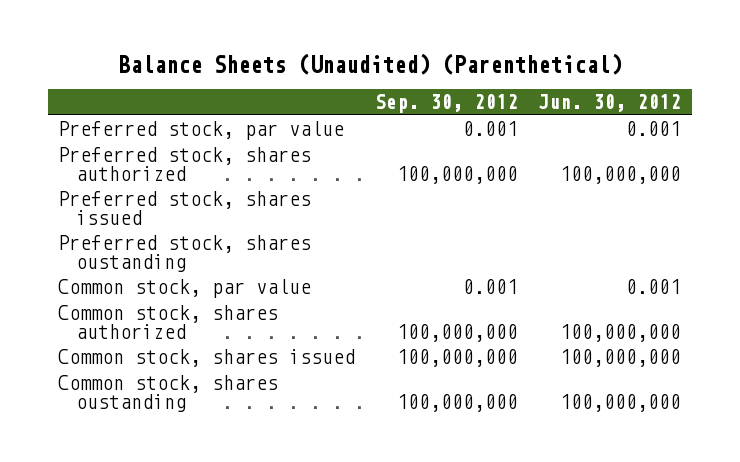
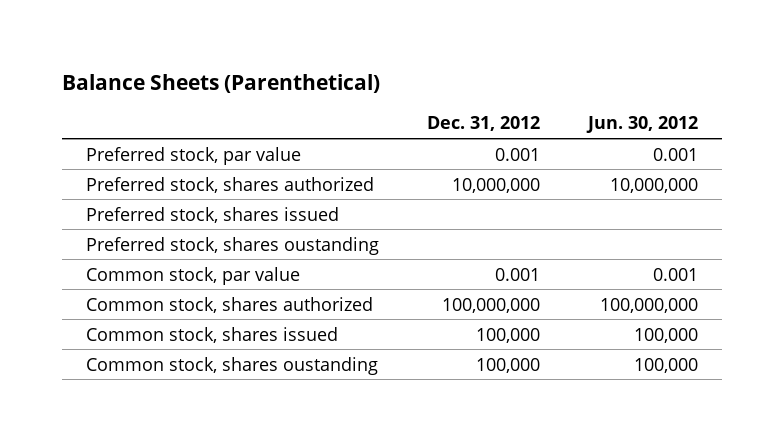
[117,53,622,76] Balance Sheets (Unaudited) (Parenthetical) -> [61,73,380,93] Balance Sheets (Parenthetical)
[375,94,519,114] Sep. 30, 2012 -> none
none -> [426,116,540,132] Dec. 31, 2012
[560,165,682,184] 100,000,000 -> [609,177,698,193] 10,000,000
[560,349,682,368] 100,000,000 -> [633,327,698,343] 100,000
[560,393,682,412] 100,000,000 -> [633,357,698,373] 100,000

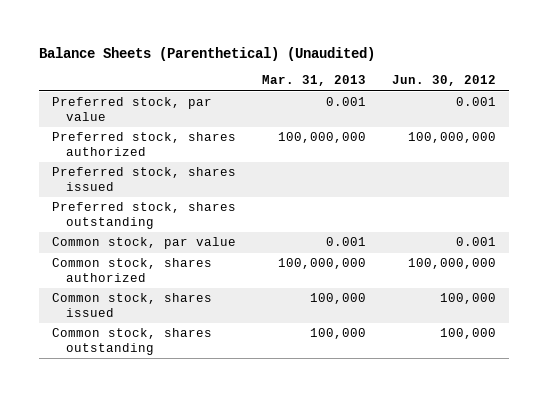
[61,73,380,93] Balance Sheets (Parenthetical) -> [38,46,375,61] Balance Sheets (Parenthetical) (Unaudited)
[426,116,540,132] Dec. 31, 2012 -> none
none -> [261,75,366,87] Mar. 31, 2013
[609,177,698,193] 10,000,000 -> [407,132,496,144] 100,000,000
[85,236,379,255] Preferred stock, shares oustanding -> [51,202,236,229] Preferred stock, shares outstanding
[85,356,378,375] Common stock, shares oustanding -> [51,328,212,355] Common stock, shares outstanding

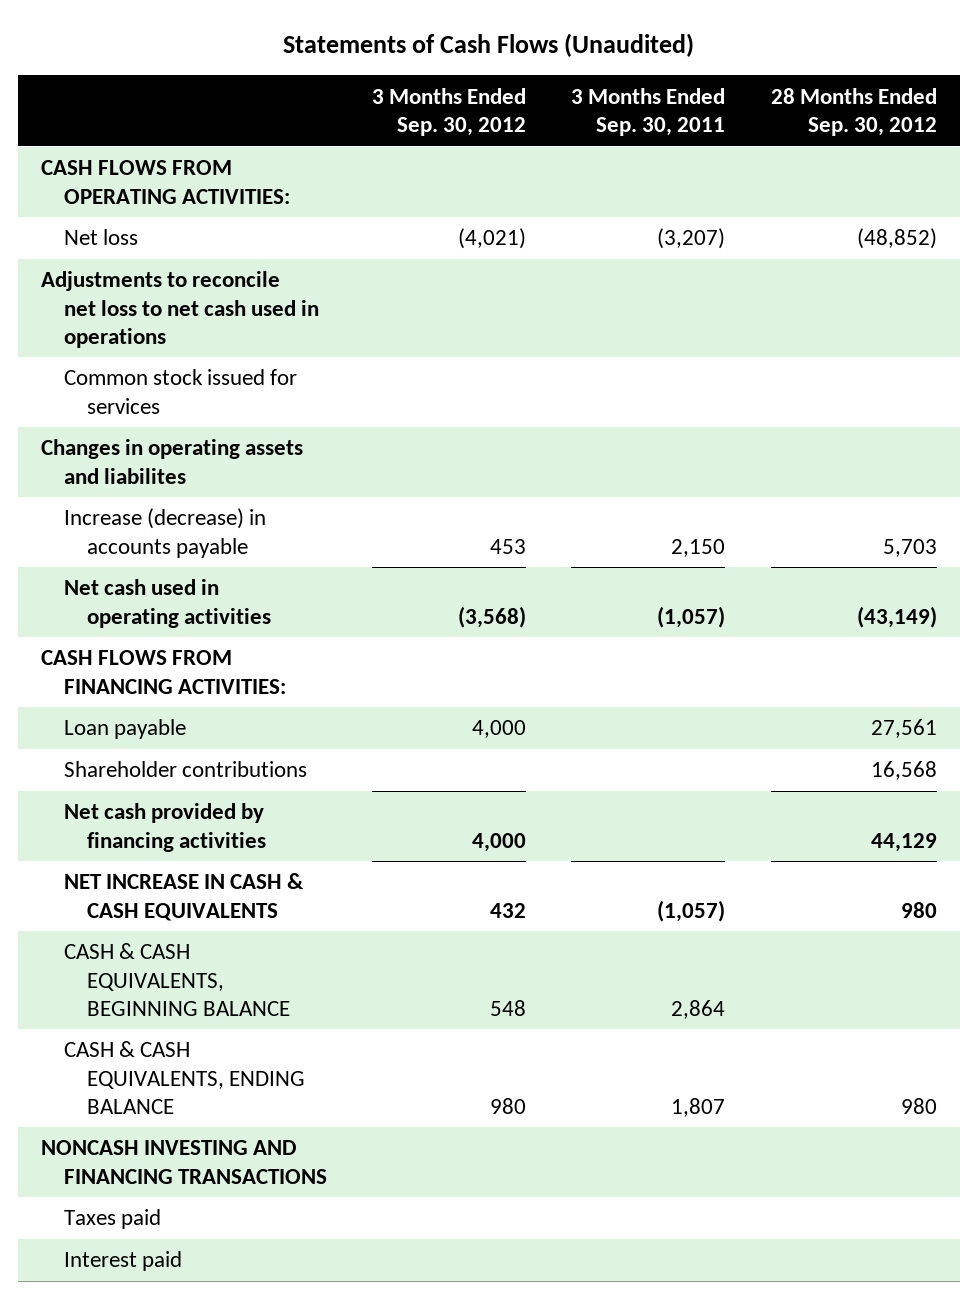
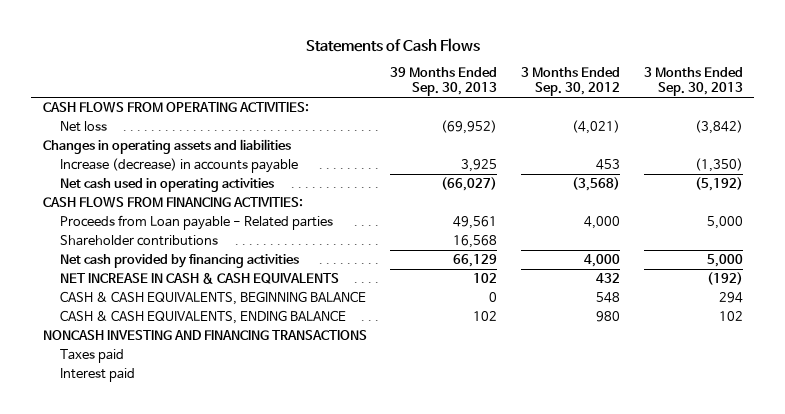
[282,32,694,57] Statements of Cash Flows (Unaudited) -> [305,37,480,52] Statements of Cash Flows
[571,87,726,136] 3 Months Ended Sep. 30, 2011 -> none
[770,87,937,136] 28 Months Ended Sep. 30, 2012 -> none
none -> [390,67,498,97] 39 Months Ended Sep. 30, 2013
none -> [643,67,743,97] 3 Months Ended Sep. 30, 2013
[40,271,319,348] Adjustments to reconcile net loss to net cash used in operations -> none
[63,369,297,414] Common stock issued for services -> none
[40,439,303,484] Changes in operating assets and liabilites -> [42,139,291,155] Changes in operating assets and liabilities
[63,719,186,740] Loan payable -> [59,215,333,231] Proceeds from Loan payable - Related parties

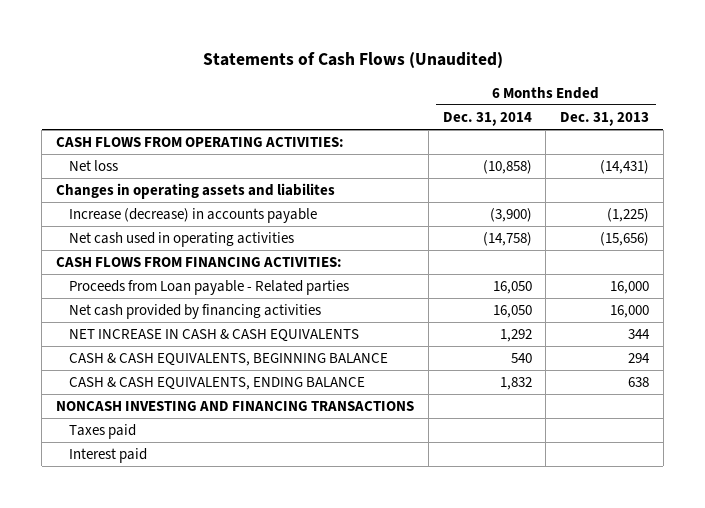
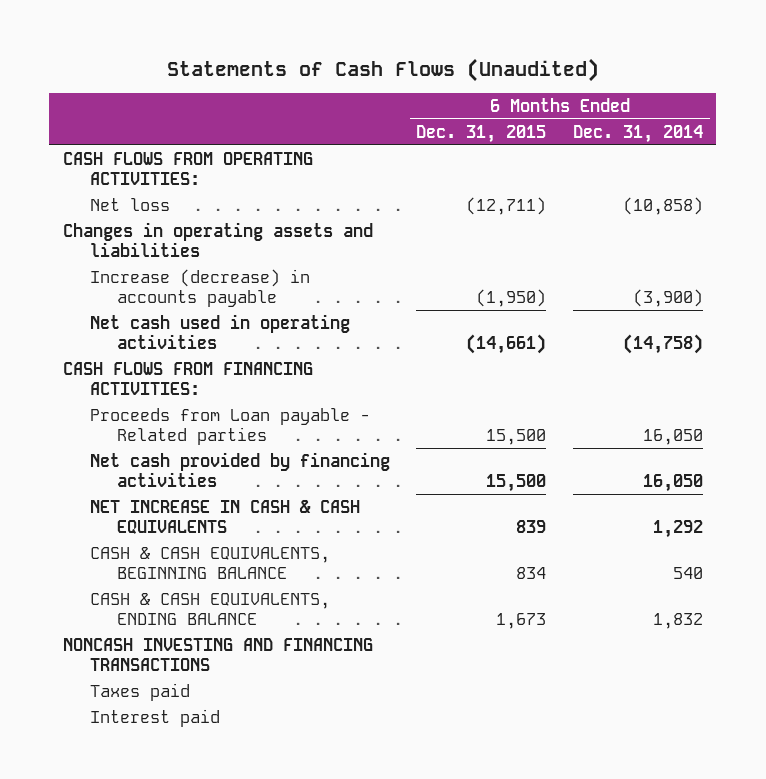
[560,112,650,127] Dec. 31, 2013 -> none
none -> [416,124,547,143] Dec. 31, 2015
[56,183,336,200] Changes in operating assets and liabilites -> [62,221,373,258] Changes in operating assets and liabilities

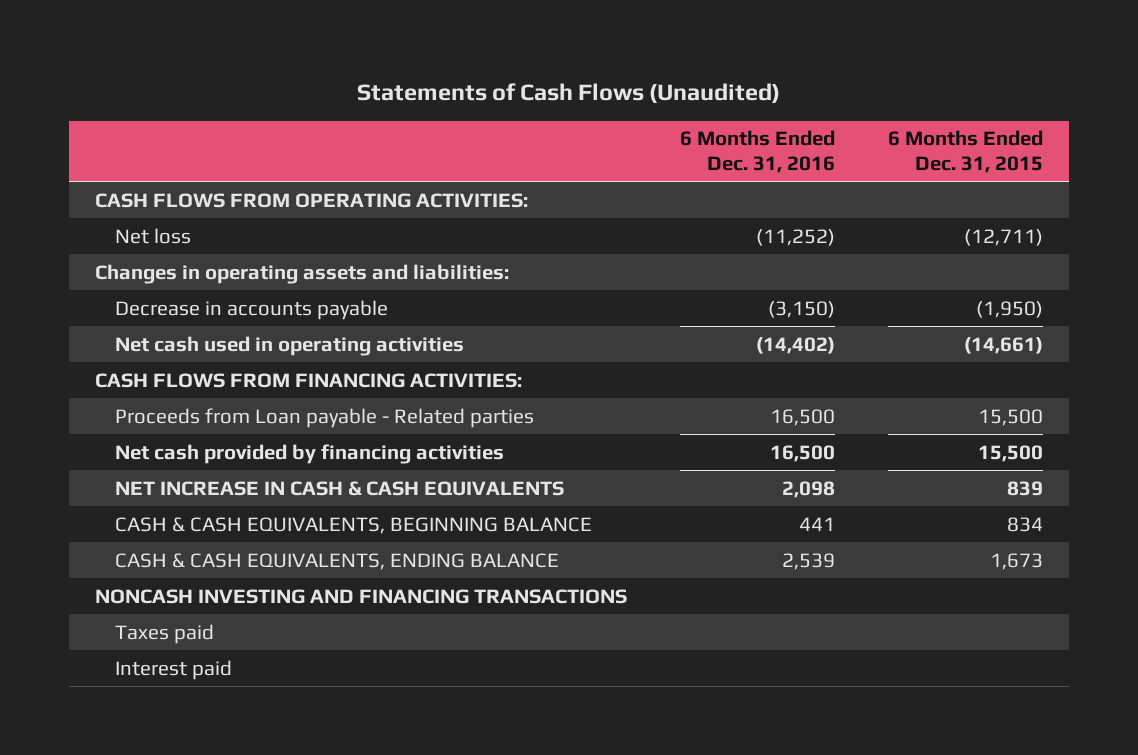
[573,124,704,143] Dec. 31, 2014 -> none
none -> [679,130,835,173] 6 Months Ended Dec. 31, 2016
[62,221,373,258] Changes in operating assets and liabilities -> [95,263,510,284] Changes in operating assets and liabilities:
[89,268,310,308] Increase (decrease) in accounts payable -> [114,299,388,320] Decrease in accounts payable

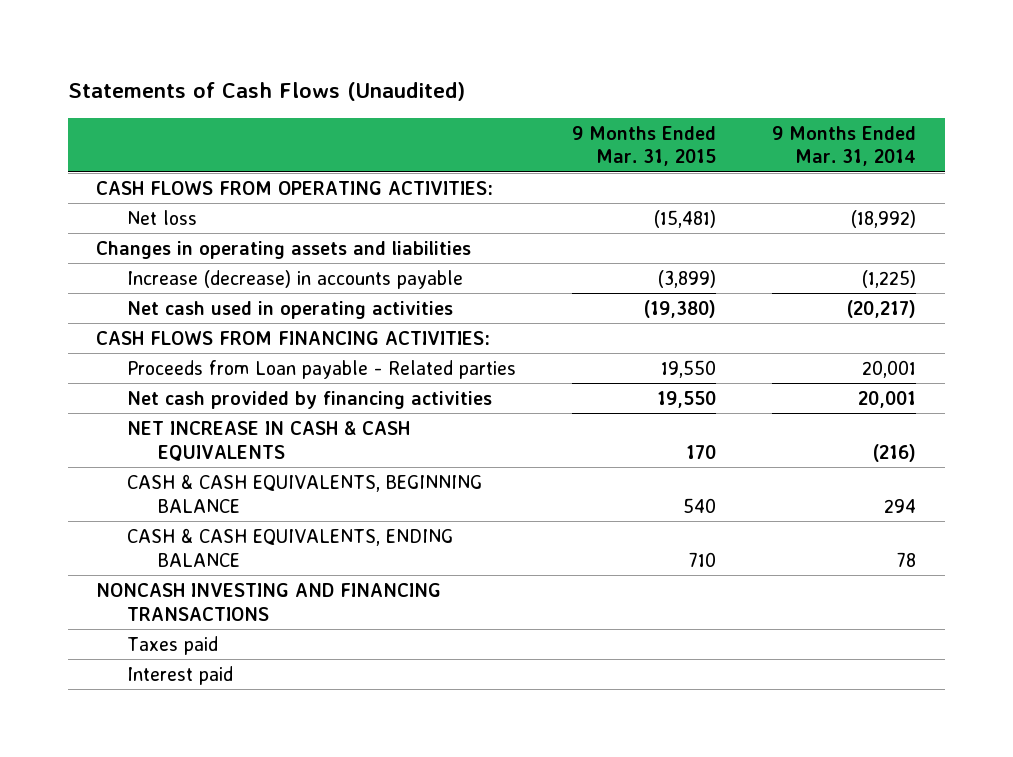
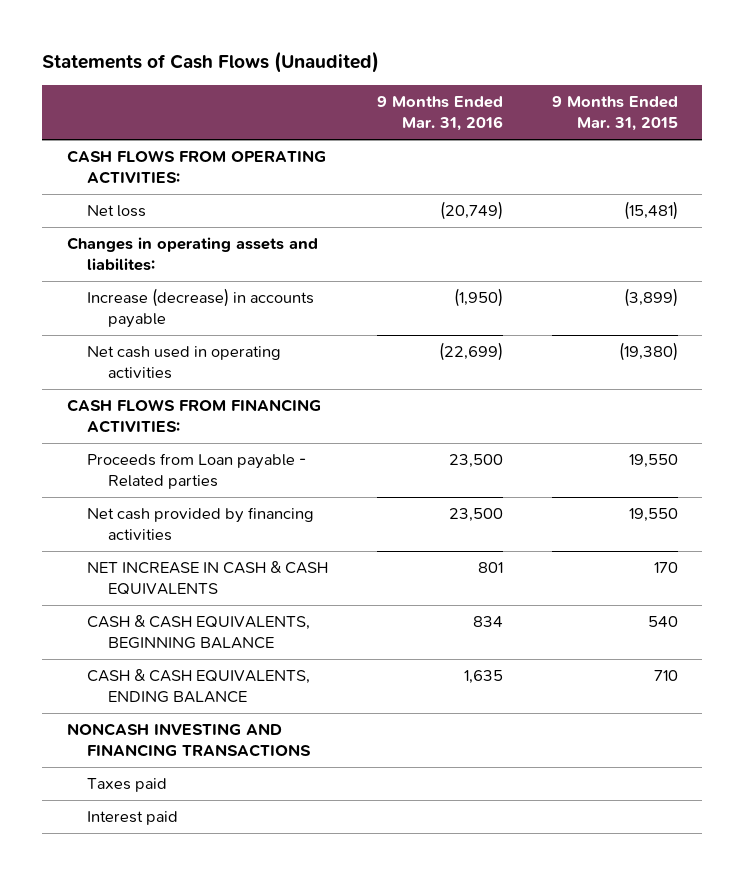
[772,125,917,167] 9 Months Ended Mar. 31, 2014 -> none
none -> [377,96,504,132] 9 Months Ended Mar. 31, 2016
[96,240,472,259] Changes in operating assets and liabilities -> [66,237,318,272] Changes in operating assets and liabilites:

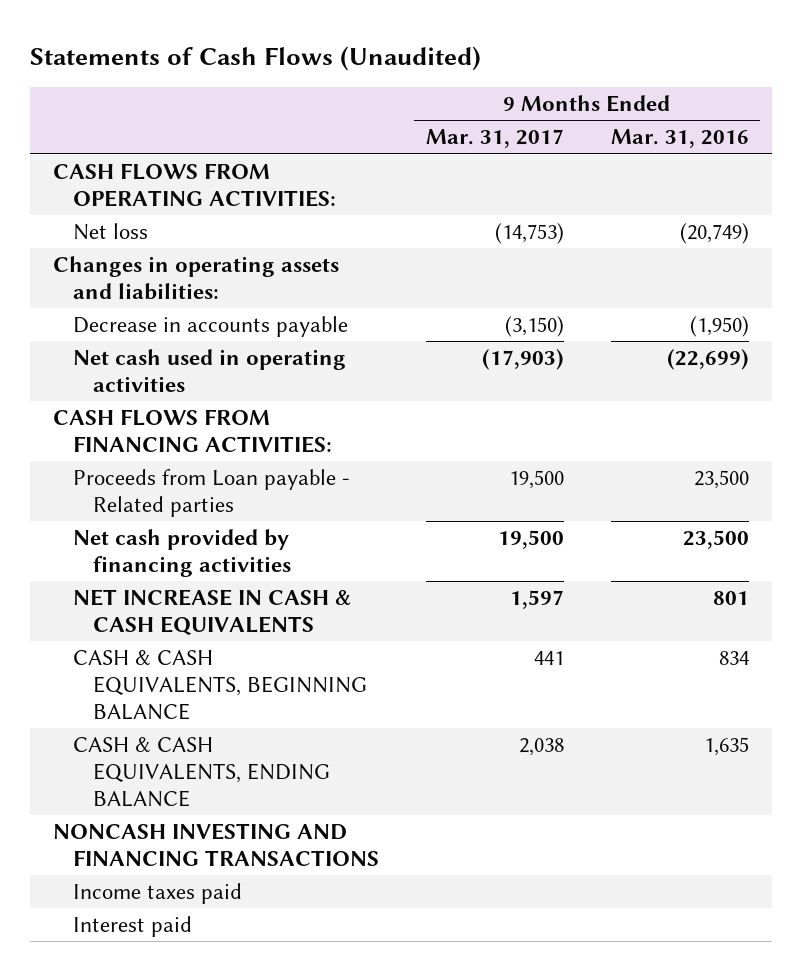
[551,96,678,132] 9 Months Ended Mar. 31, 2015 -> none
none -> [425,129,564,149] Mar. 31, 2017
[66,237,318,272] Changes in operating assets and liabilites: -> [53,255,340,300] Changes in operating assets and liabilities:
[87,288,315,329] Increase (decrease) in accounts payable -> [73,315,349,337] Decrease in accounts payable
[87,778,168,793] Taxes paid -> [73,882,243,904] Income taxes paid

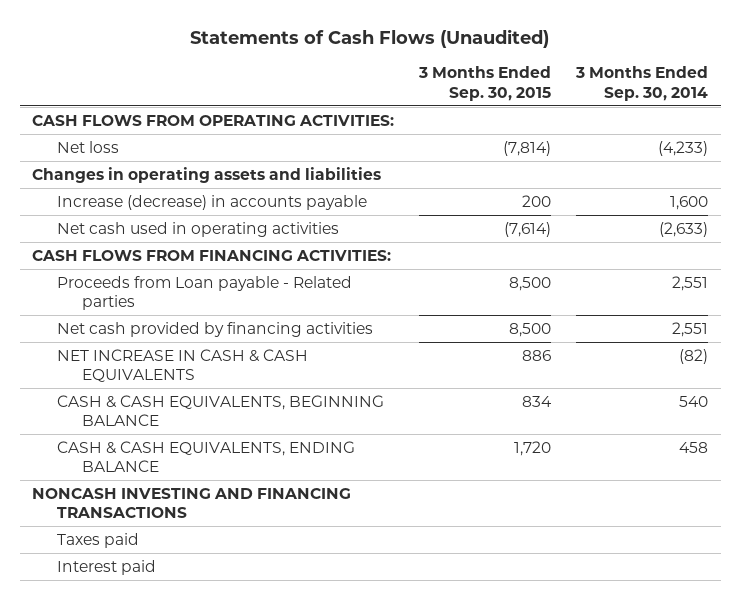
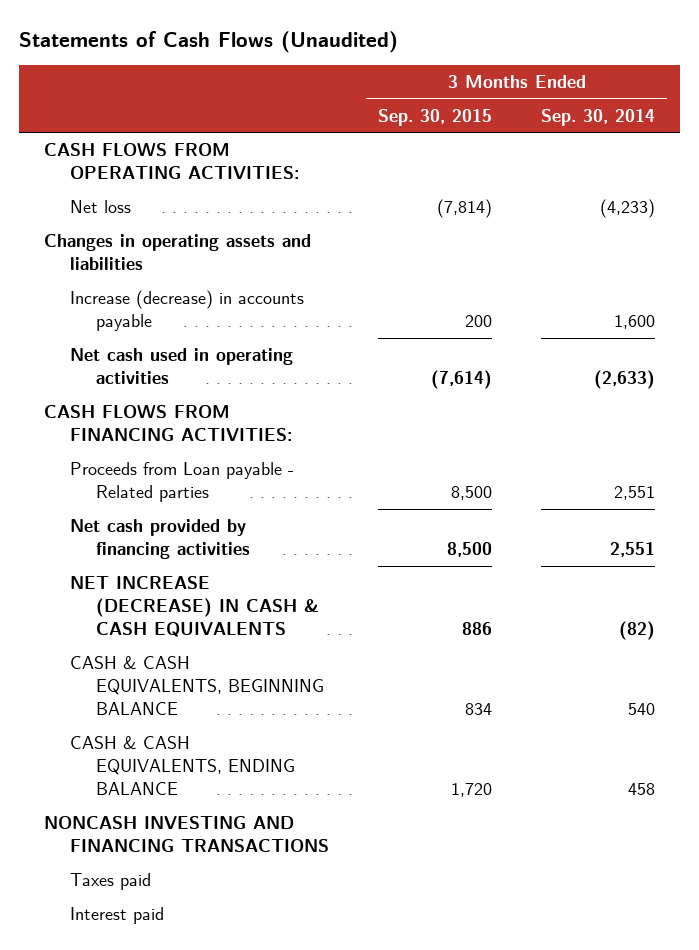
[56,348,308,383] NET INCREASE IN CASH & CASH EQUIVALENTS -> [69,576,320,638] NET INCREASE (DECREASE) IN CASH & CASH EQUIVALENTS

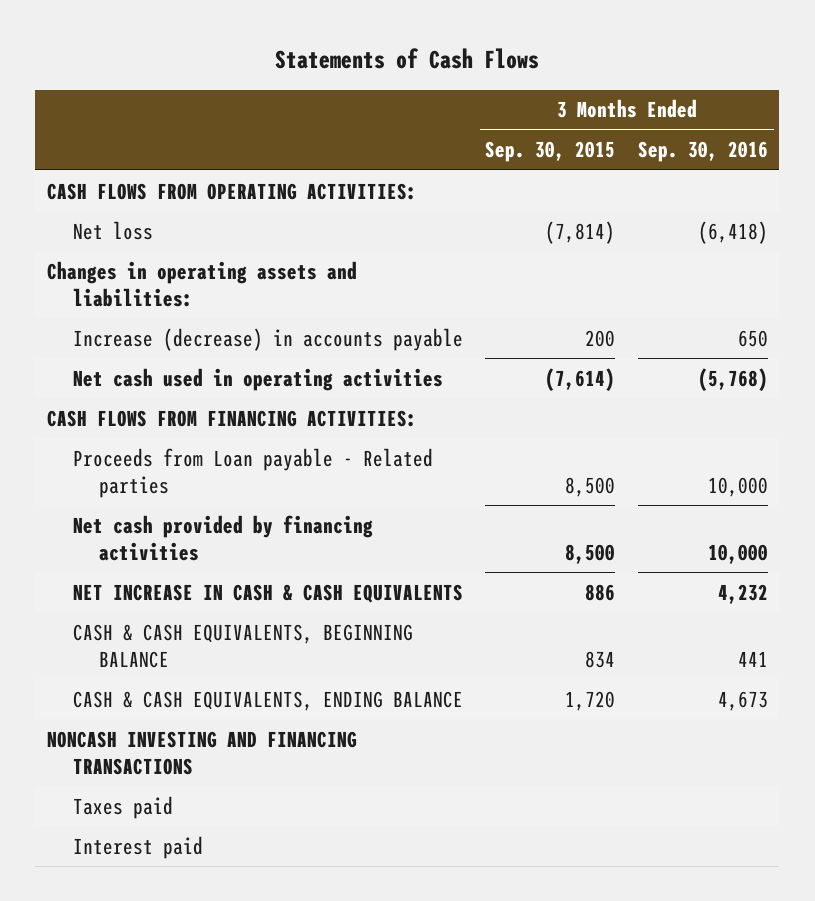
[19,31,399,54] Statements of Cash Flows (Unaudited) -> [275,48,540,70] Statements of Cash Flows
[541,108,656,126] Sep. 30, 2014 -> none
none -> [638,141,769,163] Sep. 30, 2016
[43,234,311,271] Changes in operating assets and liabilities -> [46,260,357,307] Changes in operating assets and liabilities:
[69,576,320,638] NET INCREASE (DECREASE) IN CASH & CASH EQUIVALENTS -> [72,583,463,603] NET INCREASE IN CASH & CASH EQUIVALENTS

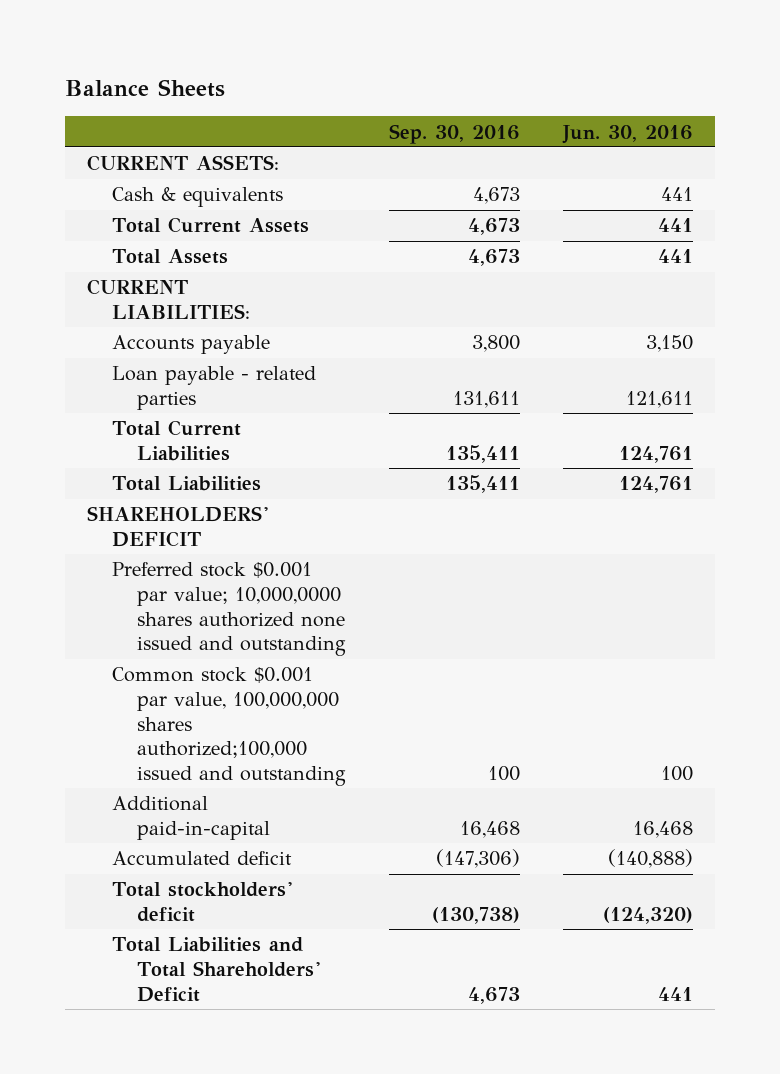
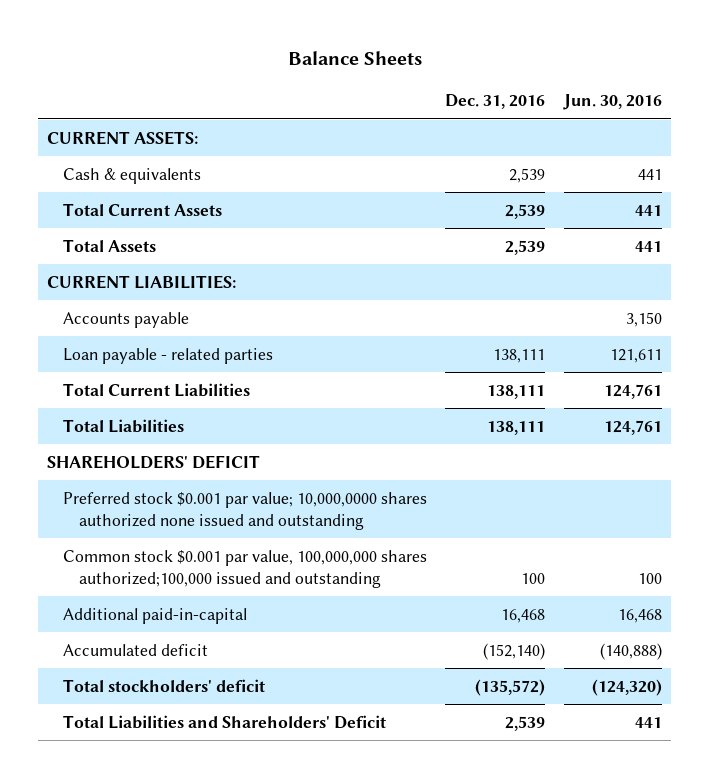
[389,123,521,144] Sep. 30, 2016 -> none
none -> [445,94,546,110] Dec. 31, 2016
[111,937,320,1002] Total Liabilities and Total Shareholders' Deficit -> [63,714,387,729] Total Liabilities and Shareholders' Deficit

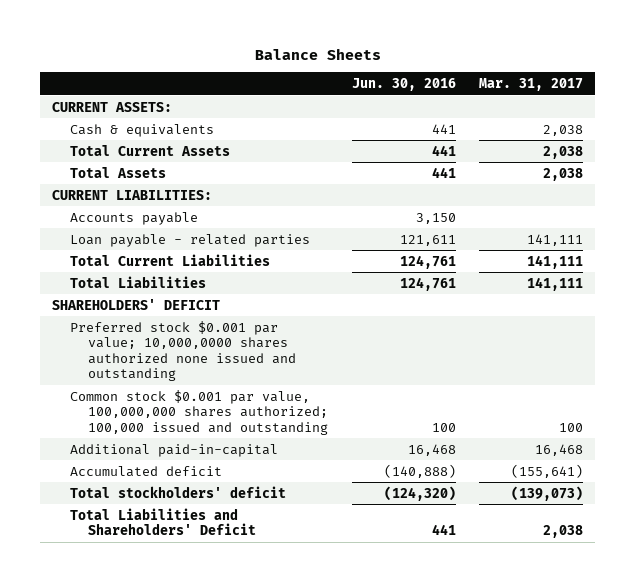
[445,94,546,110] Dec. 31, 2016 -> none
none -> [479,78,584,92] Mar. 31, 2017
[63,549,428,589] Common stock $0.001 par value, 100,000,000 shares authorized;100,000 issued and outstanding -> [69,389,328,435] Common stock $0.001 par value, 100,000,000 shares authorized; 100,000 issued and outstanding

